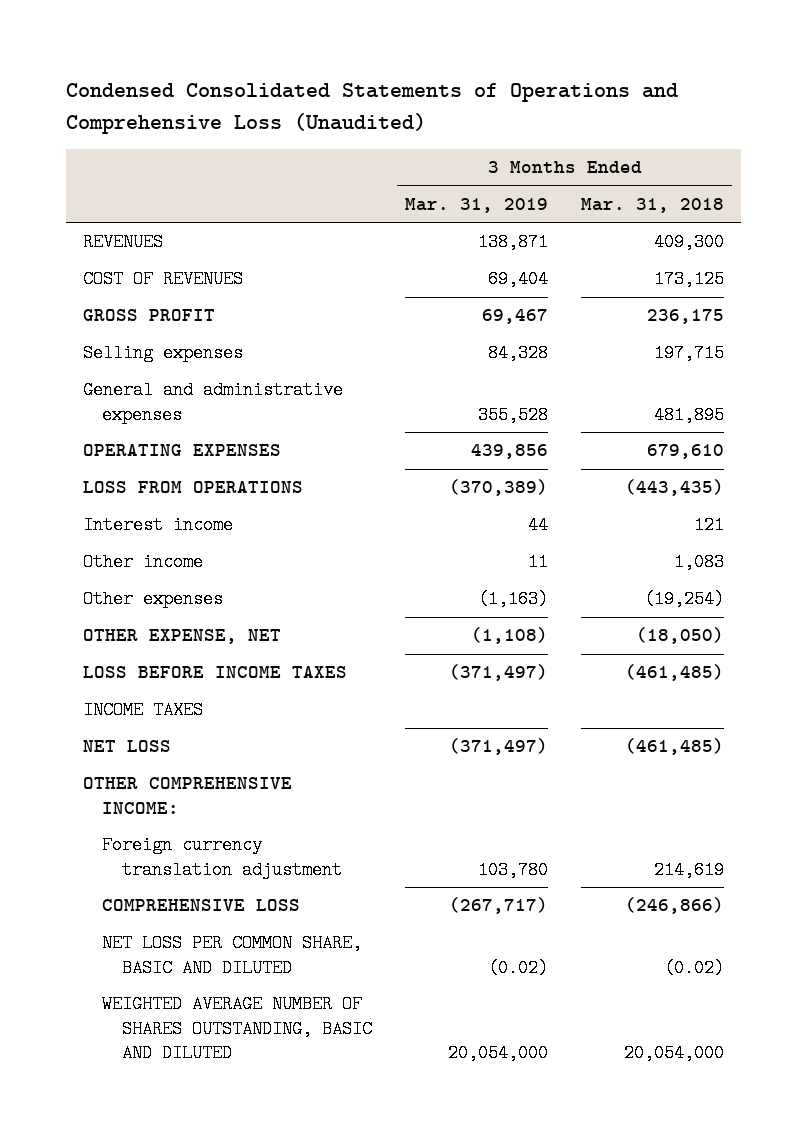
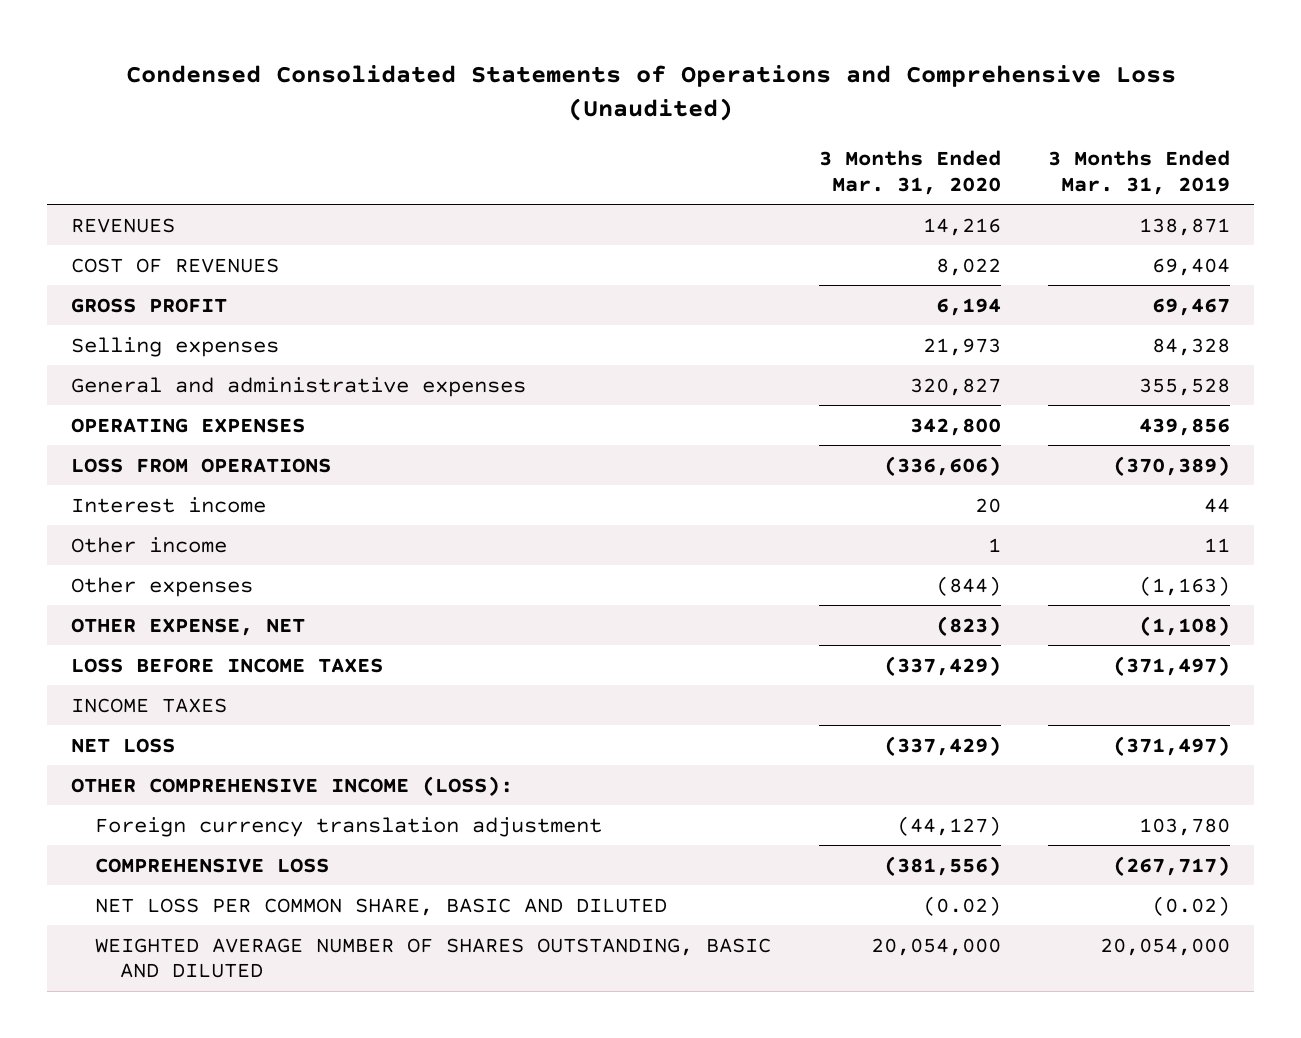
[581,197,725,213] Mar. 31, 2018 -> none
none -> [818,150,1001,195] 3 Months Ended Mar. 31, 2020
[82,777,292,814] OTHER COMPREHENSIVE INCOME: -> [70,775,513,796] OTHER COMPREHENSIVE INCOME (LOSS):

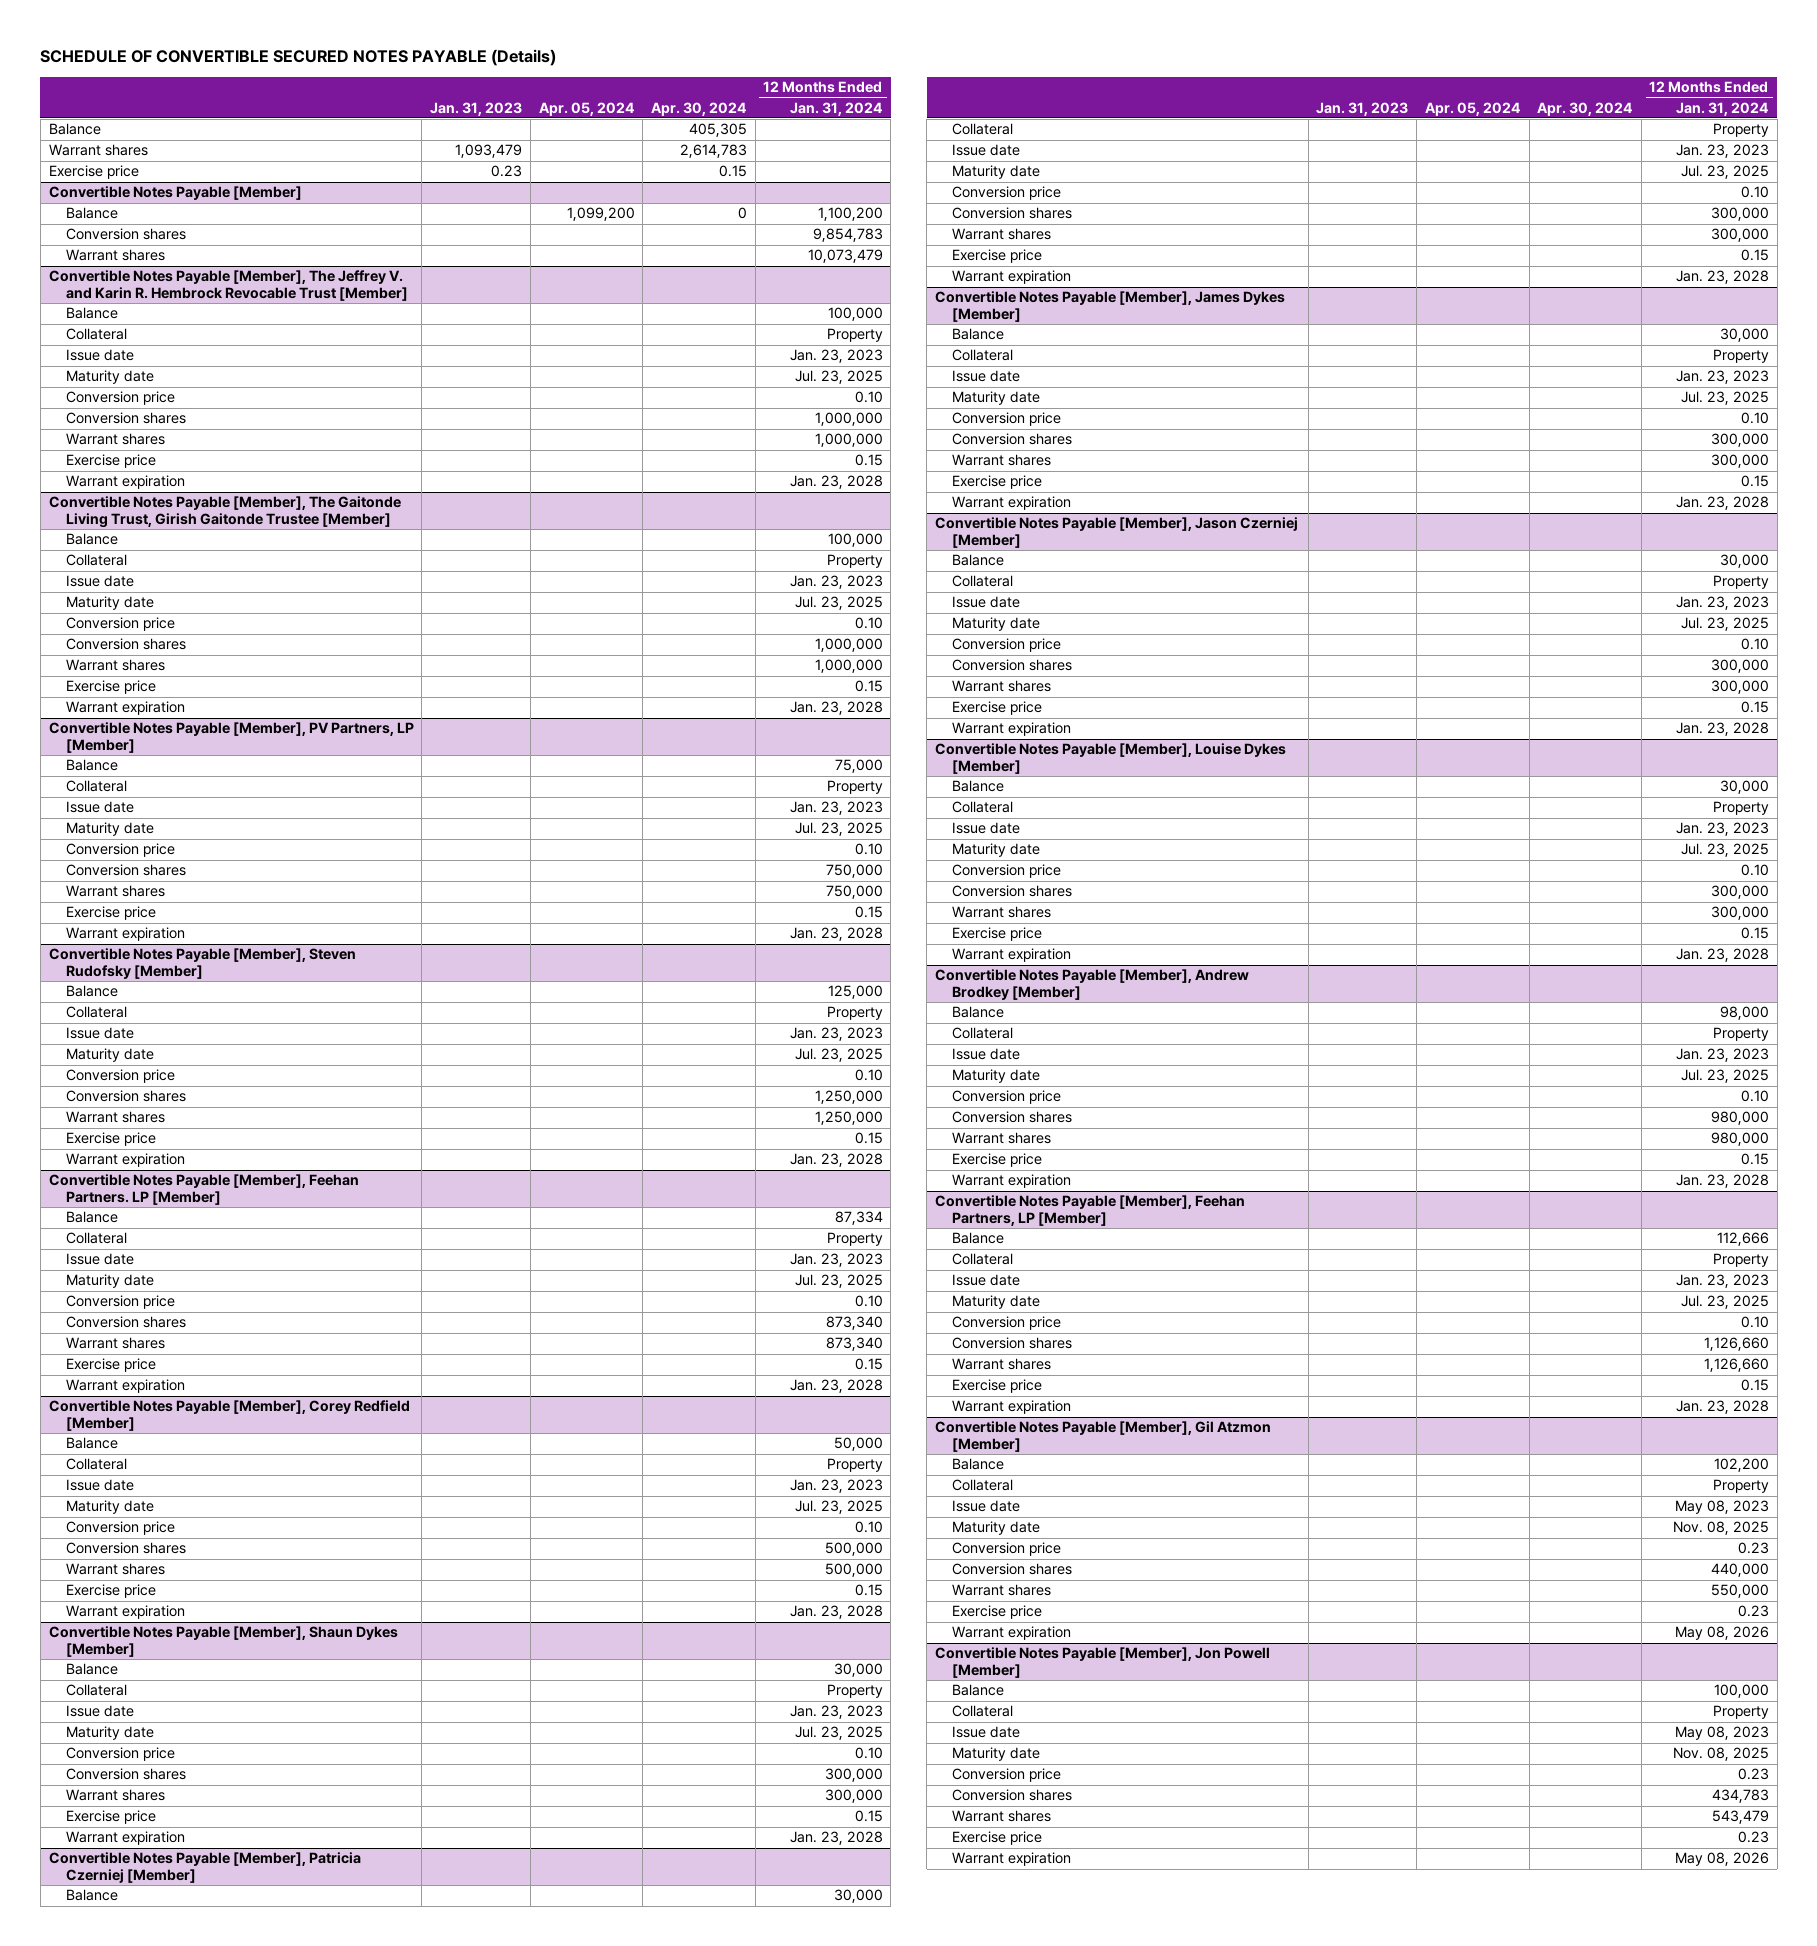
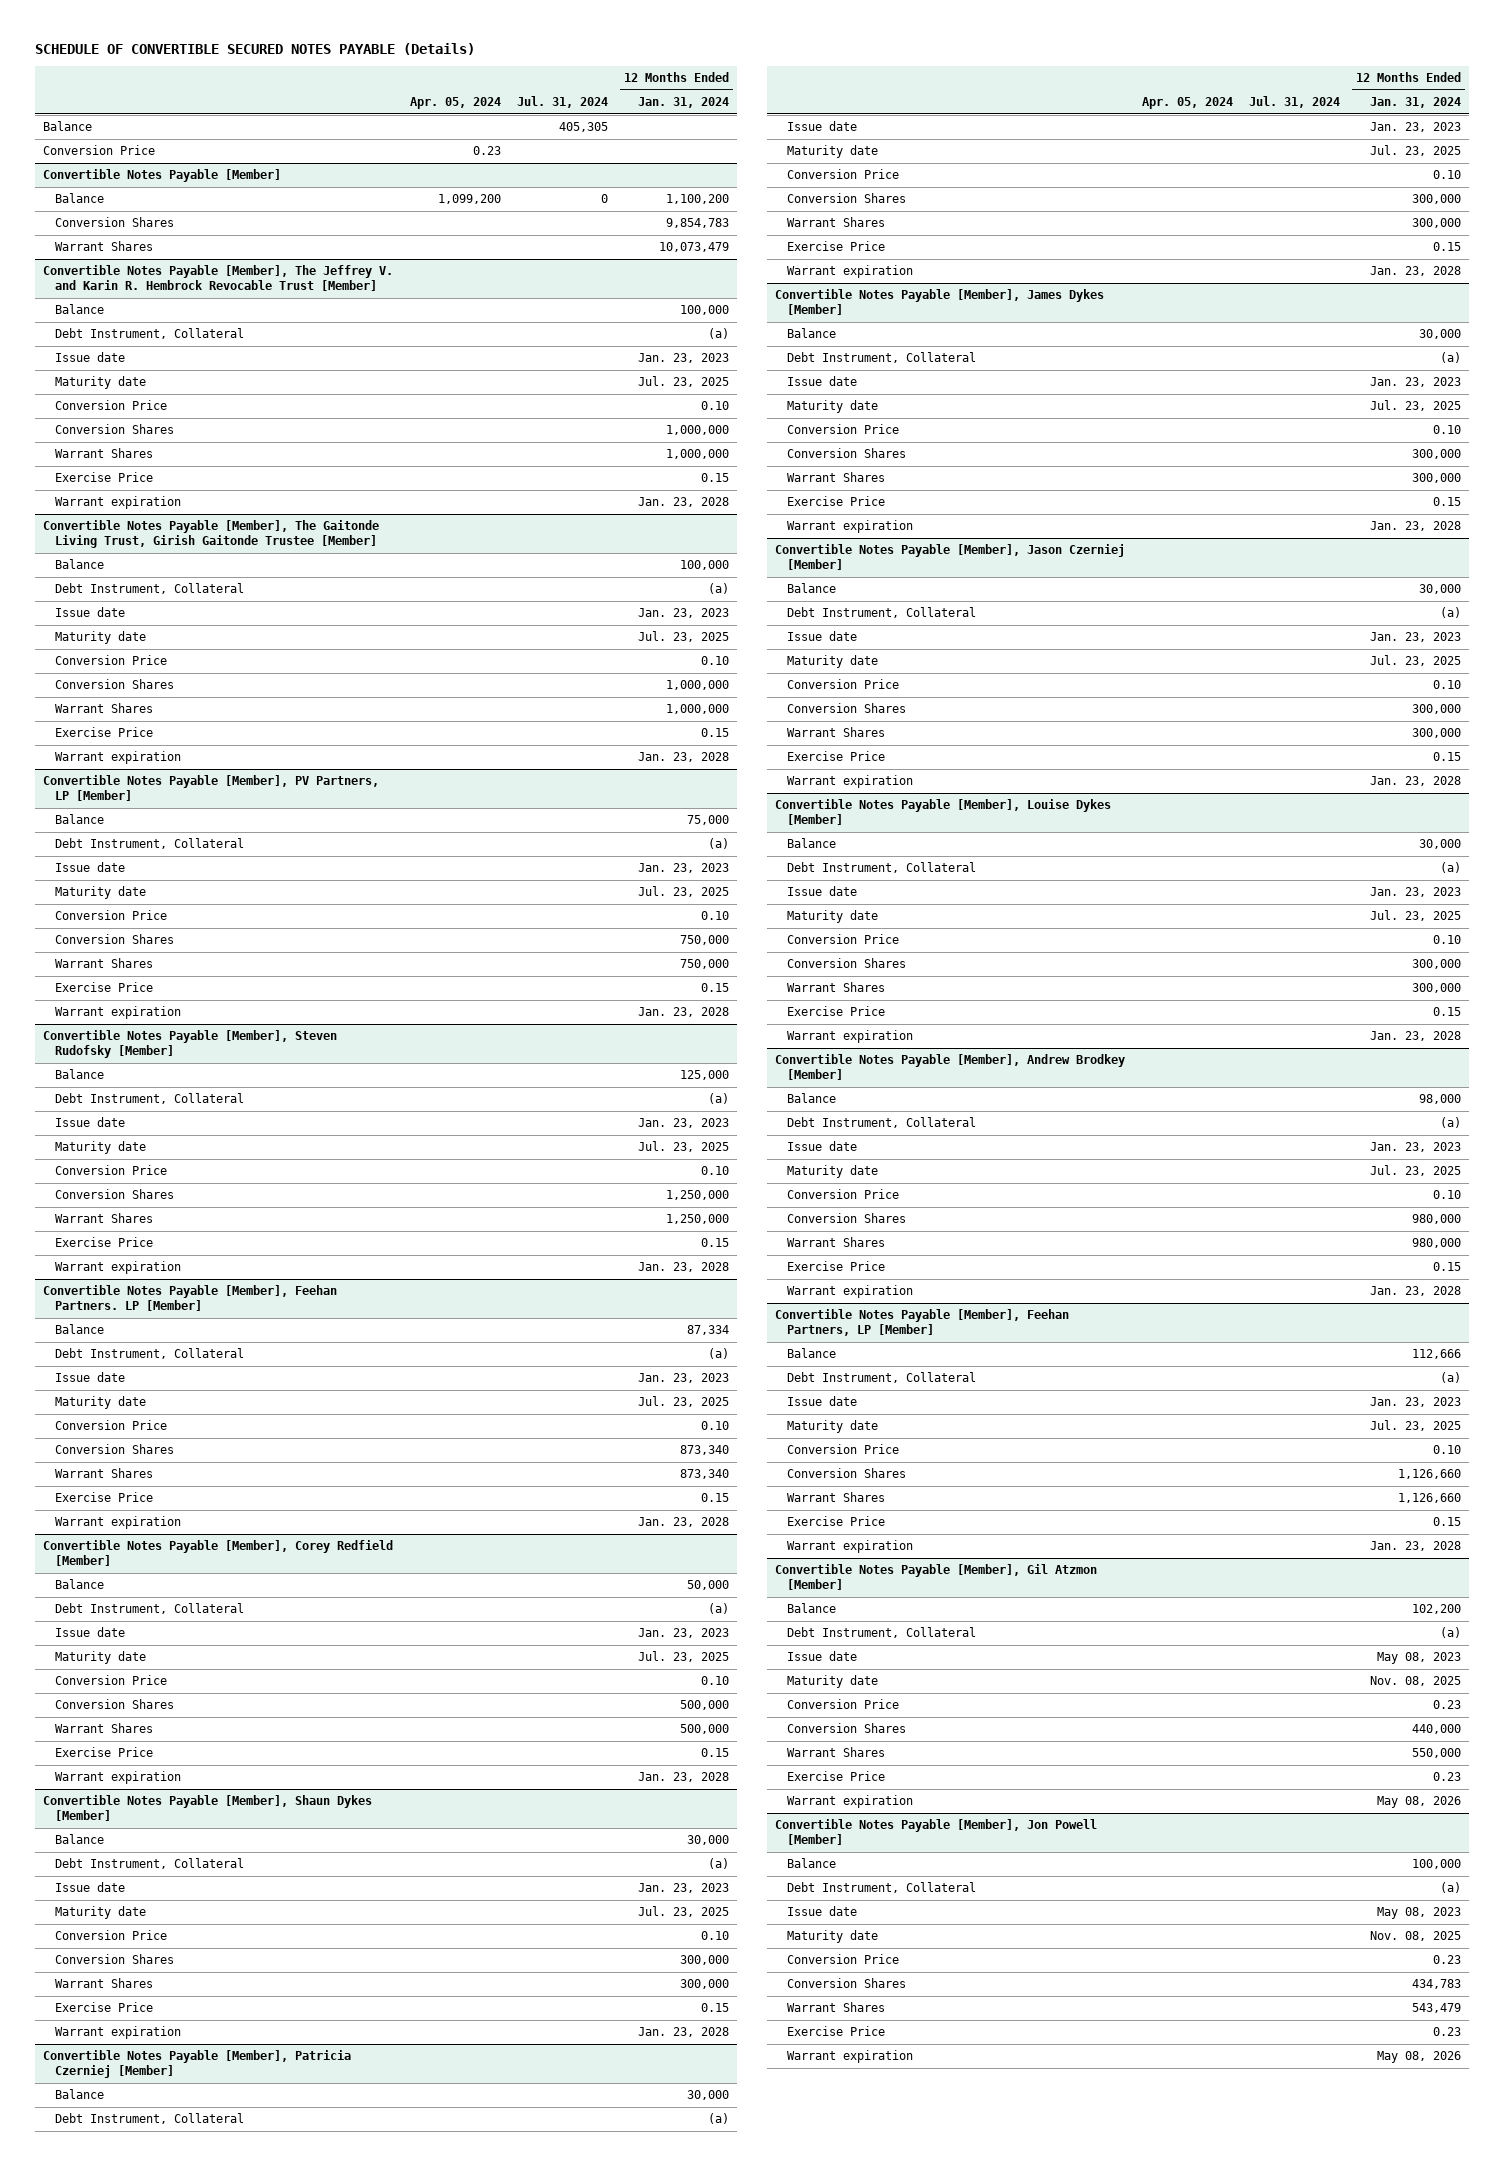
[430,101,523,116] Jan. 31, 2023 -> none
[651,101,748,116] Apr. 30, 2024 -> none
none -> [516,96,608,109] Jul. 31, 2024
[48,144,148,157] Warrant shares -> none
[48,165,139,180] Exercise price -> none
none -> [43,145,156,156] Conversion Price
[65,228,186,241] Conversion shares -> [55,217,175,228] Conversion Shares
[65,249,165,262] Warrant shares -> [55,241,154,252] Warrant Shares
[65,328,127,341] Collateral -> [55,328,245,340] Debt Instrument, Collateral
[826,328,883,343] Property -> [708,328,730,340] (a)
[65,391,175,406] Conversion price -> [55,400,168,411] Conversion Price
[65,412,186,425] Conversion shares -> [55,424,175,435] Conversion Shares
[65,433,165,446] Warrant shares -> [55,448,154,459] Warrant Shares
[65,454,156,469] Exercise price -> [55,472,154,483] Exercise Price
[65,554,127,567] Collateral -> [55,583,245,595] Debt Instrument, Collateral
[826,554,883,569] Property -> [708,583,730,595] (a)
[65,617,175,632] Conversion price -> [55,655,168,666] Conversion Price
[65,638,186,651] Conversion shares -> [55,679,175,690] Conversion Shares
[65,659,165,672] Warrant shares -> [55,703,154,714] Warrant Shares
[65,680,156,695] Exercise price -> [55,727,154,738] Exercise Price
[65,780,127,793] Collateral -> [55,838,245,850] Debt Instrument, Collateral
[826,780,883,795] Property -> [708,838,730,850] (a)
[65,843,175,858] Conversion price -> [55,910,168,921] Conversion Price
[65,864,186,877] Conversion shares -> [55,934,175,945] Conversion Shares
[65,885,165,898] Warrant shares -> [55,958,154,969] Warrant Shares
[65,906,156,921] Exercise price -> [55,982,154,993] Exercise Price
[65,1006,127,1019] Collateral -> [55,1093,245,1105] Debt Instrument, Collateral
[826,1006,883,1021] Property -> [708,1093,730,1105] (a)
[65,1069,175,1084] Conversion price -> [55,1165,168,1176] Conversion Price
[65,1090,186,1103] Conversion shares -> [55,1189,175,1200] Conversion Shares
[65,1111,165,1124] Warrant shares -> [55,1213,154,1224] Warrant Shares
[65,1132,156,1147] Exercise price -> [55,1237,154,1248] Exercise Price
[65,1232,127,1245] Collateral -> [55,1348,245,1360] Debt Instrument, Collateral
[826,1232,883,1247] Property -> [708,1348,730,1360] (a)
[65,1295,175,1310] Conversion price -> [55,1420,168,1431] Conversion Price
[65,1316,186,1329] Conversion shares -> [55,1444,175,1455] Conversion Shares
[65,1337,165,1350] Warrant shares -> [55,1468,154,1479] Warrant Shares
[65,1358,156,1373] Exercise price -> [55,1492,154,1503] Exercise Price
[65,1458,127,1471] Collateral -> [55,1603,245,1615] Debt Instrument, Collateral
[826,1458,883,1473] Property -> [708,1603,730,1615] (a)
[65,1521,175,1536] Conversion price -> [55,1675,168,1686] Conversion Price
[65,1542,186,1555] Conversion shares -> [55,1699,175,1710] Conversion Shares
[65,1563,165,1576] Warrant shares -> [55,1723,154,1734] Warrant Shares
[65,1584,156,1599] Exercise price -> [55,1747,154,1758] Exercise Price
[65,1684,127,1697] Collateral -> [55,1858,245,1870] Debt Instrument, Collateral
[826,1684,883,1699] Property -> [708,1858,730,1870] (a)
[65,1747,175,1762] Conversion price -> [55,1930,168,1941] Conversion Price
[65,1768,186,1781] Conversion shares -> [55,1954,175,1965] Conversion Shares
[65,1789,165,1802] Warrant shares -> [55,1978,154,1989] Warrant Shares
[65,1810,156,1825] Exercise price -> [55,2002,154,2013] Exercise Price
[951,123,1013,136] Collateral -> [55,2113,245,2125] Debt Instrument, Collateral
[1712,123,1769,138] Property -> [708,2113,730,2125] (a)
[951,186,1061,201] Conversion price -> [787,169,900,180] Conversion Price
[951,207,1072,220] Conversion shares -> [787,193,907,204] Conversion Shares
[951,228,1051,241] Warrant shares -> [787,217,886,228] Warrant Shares
[951,249,1042,264] Exercise price -> [787,241,886,252] Exercise Price
[951,349,1013,362] Collateral -> [787,352,977,364] Debt Instrument, Collateral
[1712,349,1769,364] Property -> [1440,352,1462,364] (a)
[951,412,1061,427] Conversion price -> [787,424,900,435] Conversion Price
[951,433,1072,446] Conversion shares -> [787,448,907,459] Conversion Shares
[951,454,1051,467] Warrant shares -> [787,472,886,483] Warrant Shares
[951,475,1042,490] Exercise price -> [787,496,886,507] Exercise Price
[951,575,1013,588] Collateral -> [787,607,977,619] Debt Instrument, Collateral
[1712,575,1769,590] Property -> [1440,607,1462,619] (a)
[951,638,1061,653] Conversion price -> [787,679,900,690] Conversion Price
[951,659,1072,672] Conversion shares -> [787,703,907,714] Conversion Shares
[951,680,1051,693] Warrant shares -> [787,727,886,738] Warrant Shares
[951,701,1042,716] Exercise price -> [787,751,886,762] Exercise Price
[951,801,1013,814] Collateral -> [787,862,977,874] Debt Instrument, Collateral
[1712,801,1769,816] Property -> [1440,862,1462,874] (a)
[951,864,1061,879] Conversion price -> [787,934,900,945] Conversion Price
[951,885,1072,898] Conversion shares -> [787,958,907,969] Conversion Shares
[951,906,1051,919] Warrant shares -> [787,982,886,993] Warrant Shares
[951,927,1042,942] Exercise price -> [787,1006,886,1017] Exercise Price
[951,1027,1013,1040] Collateral -> [787,1117,977,1129] Debt Instrument, Collateral
[1712,1027,1769,1042] Property -> [1440,1117,1462,1129] (a)
[951,1090,1061,1105] Conversion price -> [787,1189,900,1200] Conversion Price
[951,1111,1072,1124] Conversion shares -> [787,1213,907,1224] Conversion Shares
[951,1132,1051,1145] Warrant shares -> [787,1237,886,1248] Warrant Shares
[951,1153,1042,1168] Exercise price -> [787,1261,886,1272] Exercise Price
[951,1253,1013,1266] Collateral -> [787,1372,977,1384] Debt Instrument, Collateral
[1712,1253,1769,1268] Property -> [1440,1372,1462,1384] (a)
[951,1316,1061,1331] Conversion price -> [787,1444,900,1455] Conversion Price
[951,1337,1072,1350] Conversion shares -> [787,1468,907,1479] Conversion Shares
[951,1358,1051,1371] Warrant shares -> [787,1492,886,1503] Warrant Shares
[951,1379,1042,1394] Exercise price -> [787,1516,886,1527] Exercise Price
[951,1479,1013,1492] Collateral -> [787,1627,977,1639] Debt Instrument, Collateral
[1712,1479,1769,1494] Property -> [1440,1627,1462,1639] (a)
[951,1542,1061,1557] Conversion price -> [787,1699,900,1710] Conversion Price
[951,1563,1072,1576] Conversion shares -> [787,1723,907,1734] Conversion Shares
[951,1584,1051,1597] Warrant shares -> [787,1747,886,1758] Warrant Shares
[951,1605,1042,1620] Exercise price -> [787,1771,886,1782] Exercise Price
[951,1705,1013,1718] Collateral -> [787,1882,977,1894] Debt Instrument, Collateral
[1712,1705,1769,1720] Property -> [1440,1882,1462,1894] (a)
[951,1768,1061,1783] Conversion price -> [787,1954,900,1965] Conversion Price
[951,1789,1072,1802] Conversion shares -> [787,1978,907,1989] Conversion Shares
[951,1810,1051,1823] Warrant shares -> [787,2002,886,2013] Warrant Shares
[951,1831,1042,1846] Exercise price -> [787,2026,886,2037] Exercise Price

